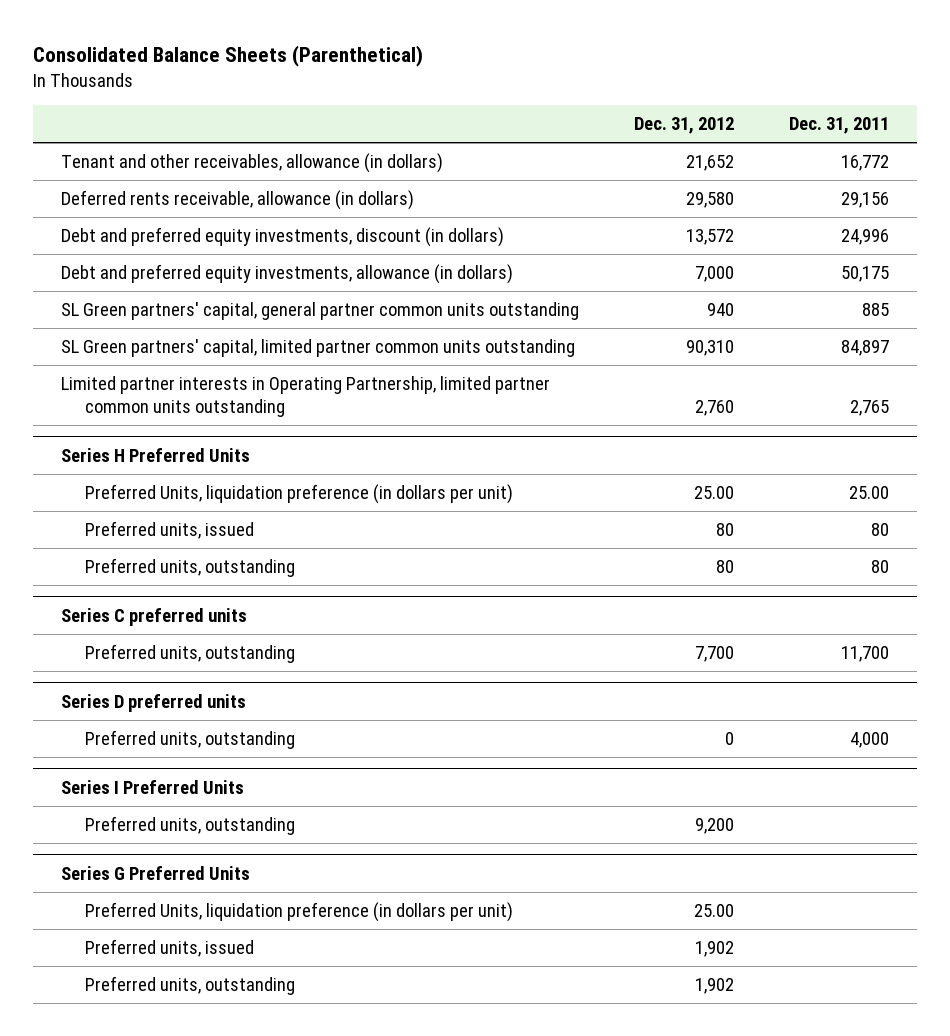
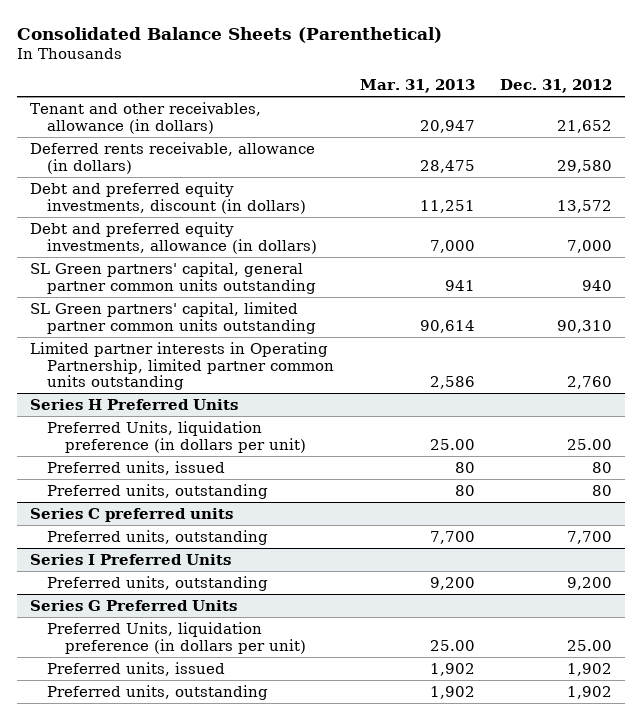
[789,117,890,135] Dec. 31, 2011 -> none
none -> [359,79,475,94] Mar. 31, 2013
[60,693,246,712] Series D preferred units -> none
[84,730,295,750] Preferred units, outstanding -> none

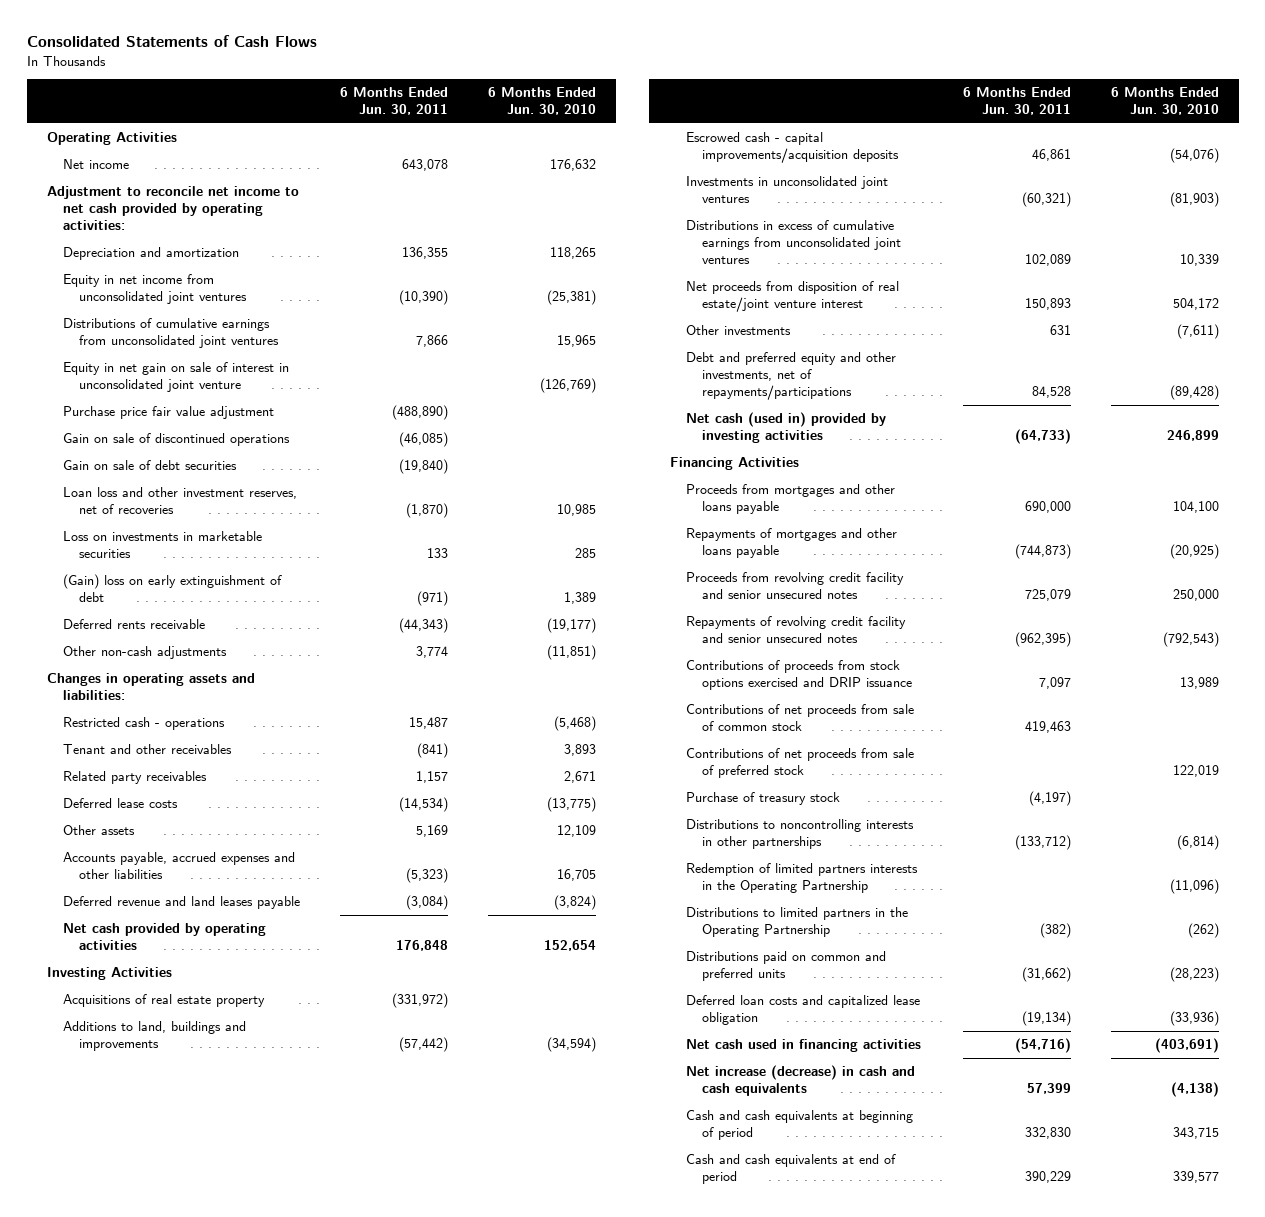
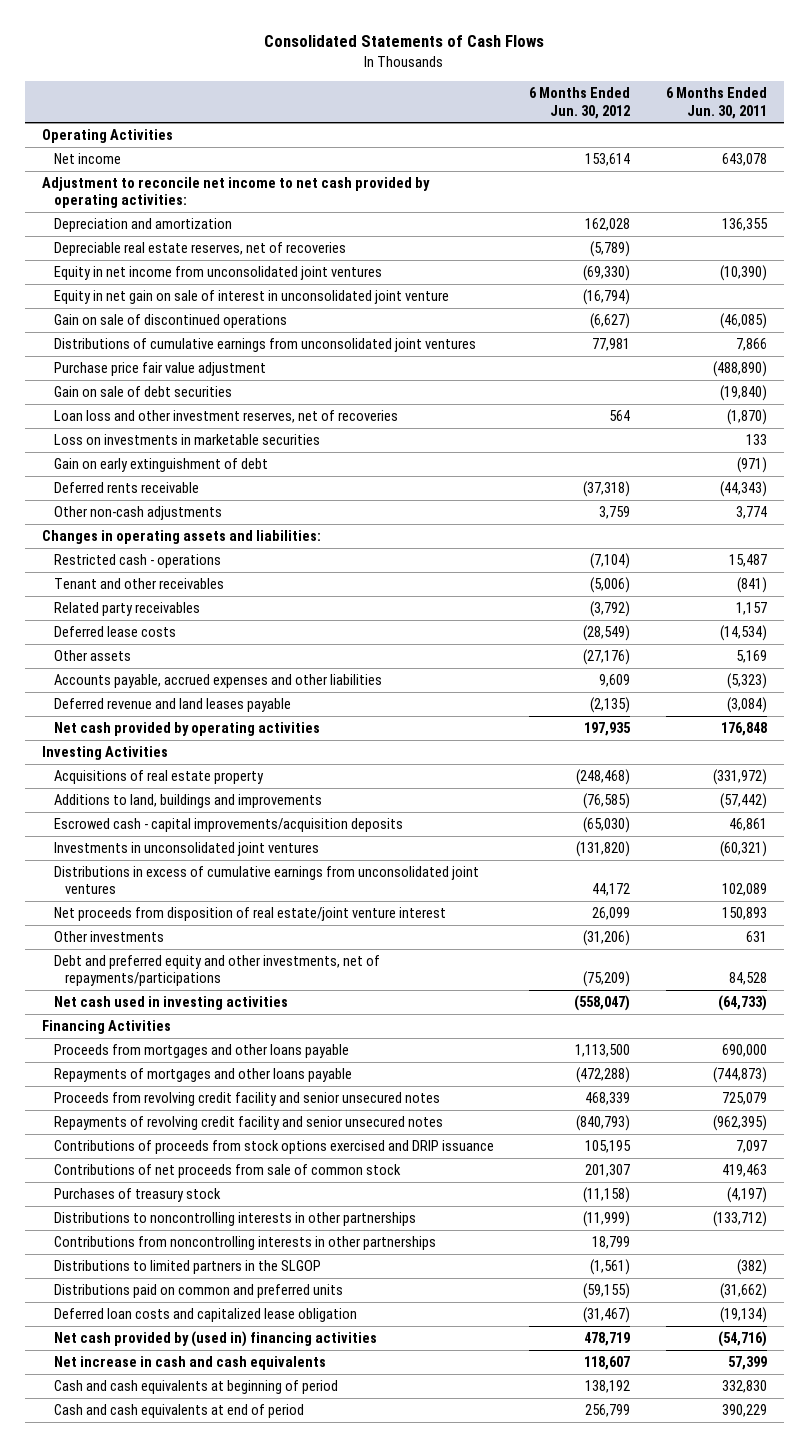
[487,87,596,116] 6 Months Ended Jun. 30, 2010 -> none
none -> [529,87,631,119] 6 Months Ended Jun. 30, 2012
none -> [53,242,346,257] Depreciable real estate reserves, net of recoveries
[62,318,279,349] Distributions of cumulative earnings from unconsolidated joint ventures -> [53,338,476,353] Distributions of cumulative earnings from unconsolidated joint ventures
[62,406,274,420] Purchase price fair value adjustment -> [53,362,266,377] Purchase price fair value adjustment
[62,574,282,603] (Gain) loss on early extinguishment of debt -> [53,458,268,473] Gain on early extinguishment of debt
[685,412,886,444] Net cash (used in) provided by investing activities -> [53,996,288,1011] Net cash used in investing activities
[685,748,914,779] Contributions of net proceeds from sale of preferred stock -> none
[685,792,840,806] Purchase of treasury stock -> [53,1188,221,1203] Purchases of treasury stock
[685,863,918,894] Redemption of limited partners interests in the Operating Partnership -> none
none -> [53,1236,436,1251] Contributions from noncontrolling interests in other partnerships
[685,907,908,938] Distributions to limited partners in the Operating Partnership -> [53,1260,321,1275] Distributions to limited partners in the SLGOP
[685,1039,921,1053] Net cash used in financing activities -> [53,1331,377,1348] Net cash provided by (used in) financing activities
[685,1065,915,1097] Net increase (decrease) in cash and cash equivalents -> [53,1356,326,1371] Net increase in cash and cash equivalents

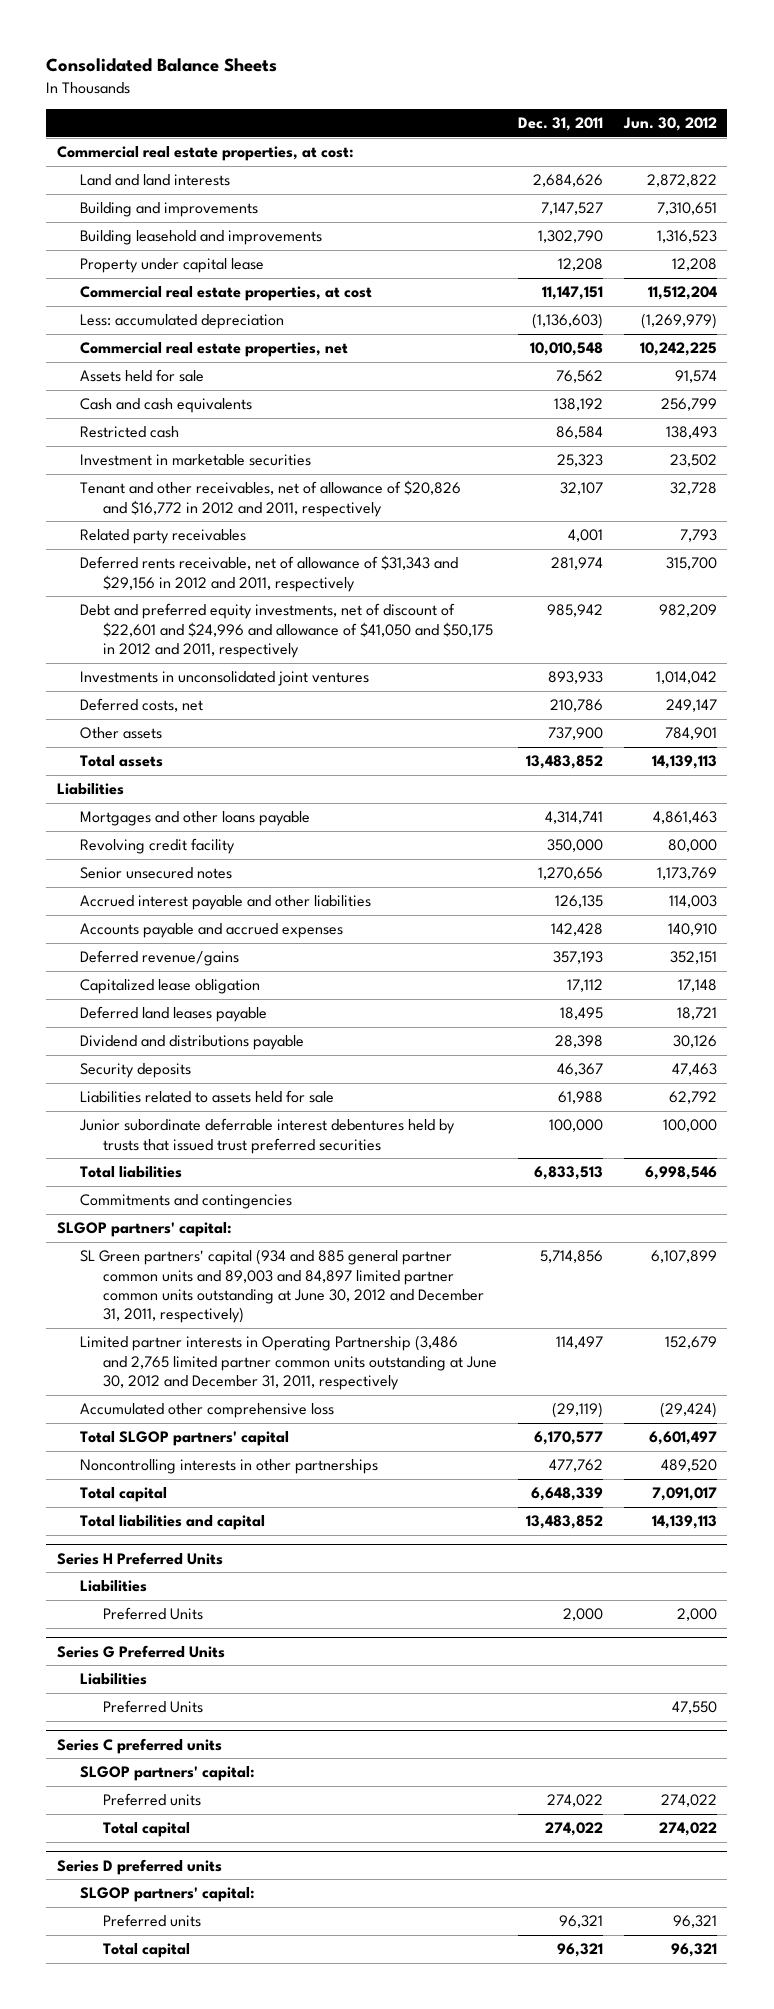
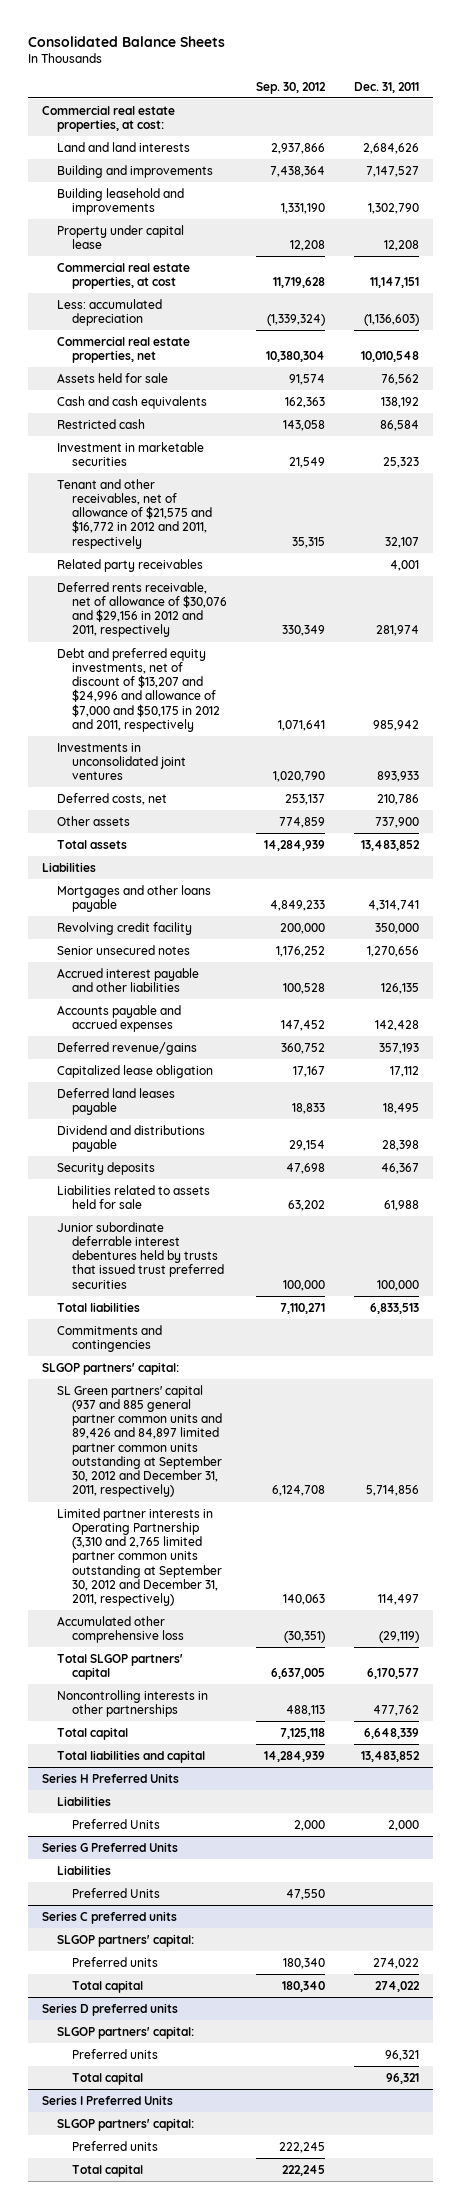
[622,117,717,132] Jun. 30, 2012 -> none
none -> [256,81,327,94] Sep. 30, 2012
[79,480,461,517] Tenant and other receivables, net of allowance of $20,826 and $16,772 in 2012 and 2011, respectively -> [57,478,213,549] Tenant and other receivables, net of allowance of $21,575 and $16,772 in 2012 and 2011, respectively
[79,555,458,592] Deferred rents receivable, net of allowance of $31,343 and $29,156 in 2012 and 2011, respectively -> [57,581,228,638] Deferred rents receivable, net of allowance of $30,076 and $29,156 in 2012 and 2011, respectively
[79,603,494,659] Debt and preferred equity investments, net of discount of $22,601 and $24,996 and allowance of $41,050 and $50,175 in 2012 and 2011, respectively -> [57,647,221,732] Debt and preferred equity investments, net of discount of $13,207 and $24,996 and allowance of $7,000 and $50,175 in 2012 and 2011, respectively
[79,1249,485,1324] SL Green partners' capital (934 and 885 general partner common units and 89,003 and 84,897 limited partner common units outstanding at June 30, 2012 and December 31, 2011, respectively) -> [57,1384,223,1498] SL Green partners' capital (937 and 885 general partner common units and 89,426 and 84,897 limited partner common units outstanding at September 30, 2012 and December 31, 2011, respectively)
[79,1335,498,1391] Limited partner interests in Operating Partnership (3,486 and 2,765 limited partner common units outstanding at June 30, 2012 and December 31, 2011, respectively -> [57,1507,223,1607] Limited partner interests in Operating Partnership (3,310 and 2,765 limited partner common units outstanding at September 30, 2012 and December 31, 2011, respectively)
none -> [42,2094,174,2105] Series I Preferred Units
none -> [57,2117,195,2131] SLGOP partners' capital:
none -> [72,2140,159,2151] Preferred units
none -> [72,2163,144,2177] Total capital

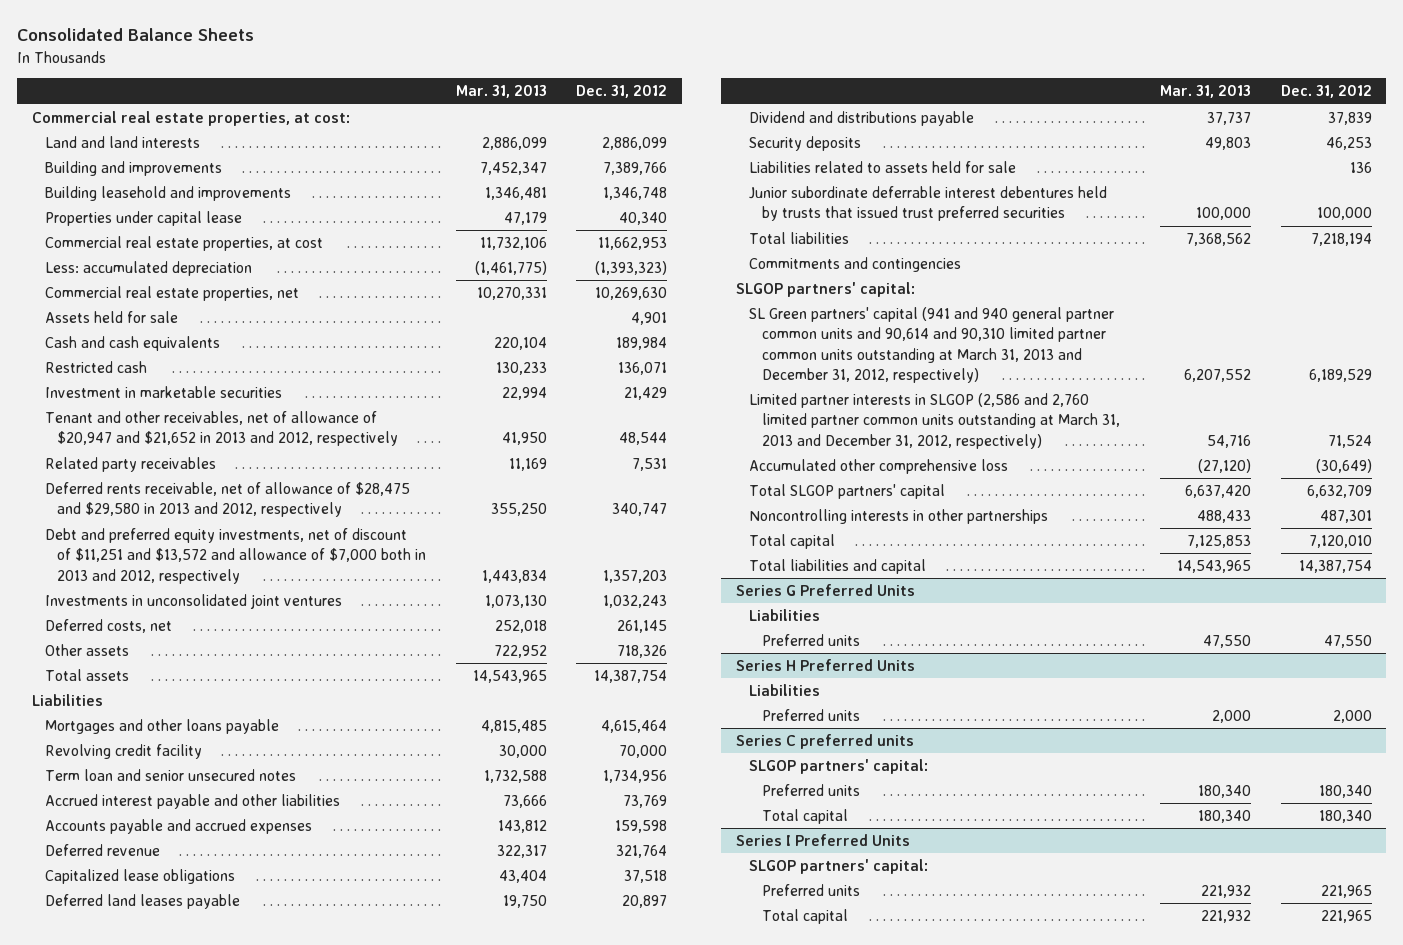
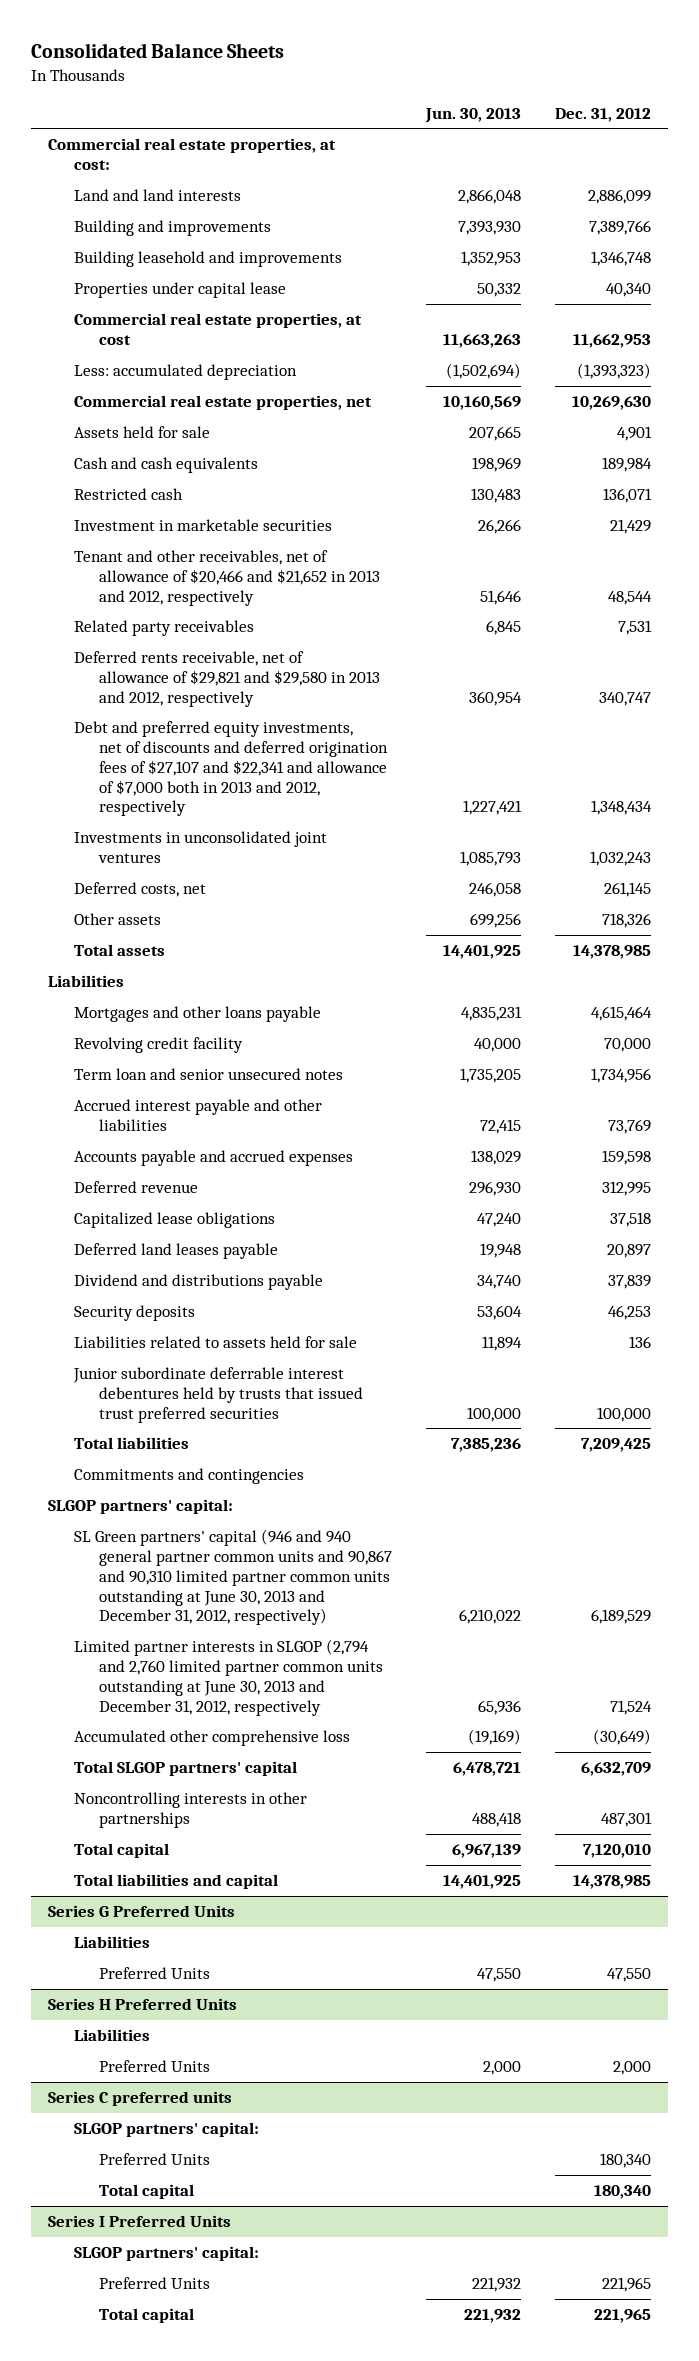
[455,85,547,99] Mar. 31, 2013 -> none
none -> [425,107,522,123] Jun. 30, 2013
[44,411,399,447] Tenant and other receivables, net of allowance of $20,947 and $21,652 in 2013 and 2012, respectively -> [73,550,381,606] Tenant and other receivables, net of allowance of $20,466 and $21,652 in 2013 and 2012, respectively
[44,482,410,518] Deferred rents receivable, net of allowance of $28,475 and $29,580 in 2013 and 2012, respectively -> [73,651,381,707] Deferred rents receivable, net of allowance of $29,821 and $29,580 in 2013 and 2012, respectively
[44,528,427,584] Debt and preferred equity investments, net of discount of $11,251 and $13,572 and allowance of $7,000 both in 2013 and 2012, respectively -> [73,721,389,817] Debt and preferred equity investments, net of discounts and deferred origination fees of $27,107 and $22,341 and allowance of $7,000 both in 2013 and 2012, respectively
[603,569,668,583] 1,357,203 -> [591,800,653,816] 1,348,434
[594,670,668,684] 14,387,754 -> [573,945,652,960] 14,378,985
[616,845,668,859] 321,764 -> [602,1181,652,1197] 312,995
[1310,233,1372,247] 7,218,194 -> [581,1438,652,1453] 7,209,425
[748,307,1114,384] SL Green partners' capital (941 and 940 general partner common units and 90,614 and 90,310 limited partner common units outstanding at March 31, 2013 and December 31, 2012, respectively) -> [73,1529,393,1626] SL Green partners' capital (946 and 940 general partner common units and 90,867 and 90,310 limited partner common units outstanding at June 30, 2013 and December 31, 2012, respectively)
[748,393,1120,449] Limited partner interests in SLGOP (2,586 and 2,760 limited partner common units outstanding at March 31, 2013 and December 31, 2012, respectively) -> [73,1639,384,1716] Limited partner interests in SLGOP (2,794 and 2,760 limited partner common units outstanding at June 30, 2013 and December 31, 2012, respectively
[1298,560,1372,574] 14,387,754 -> [573,1875,652,1890] 14,378,985
[761,634,860,647] Preferred units -> [99,1967,211,1980] Preferred Units
[761,709,860,722] Preferred units -> [99,2060,211,2073] Preferred Units
[761,784,860,797] Preferred units -> [99,2153,211,2166] Preferred Units
[761,884,860,897] Preferred units -> [99,2277,211,2290] Preferred Units

